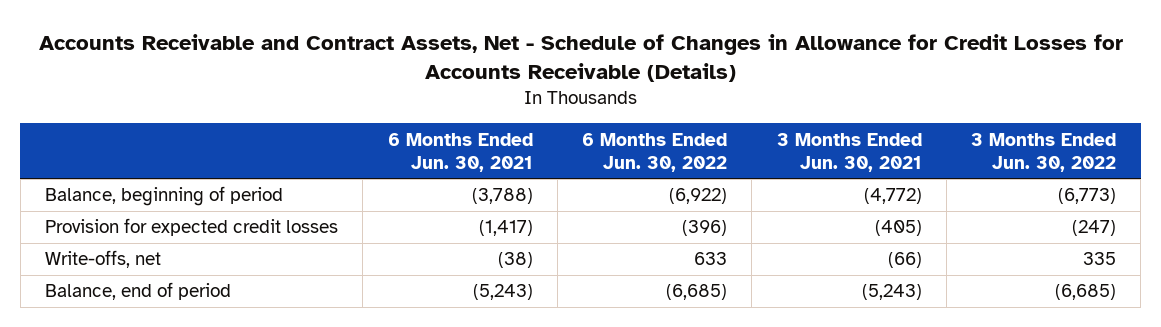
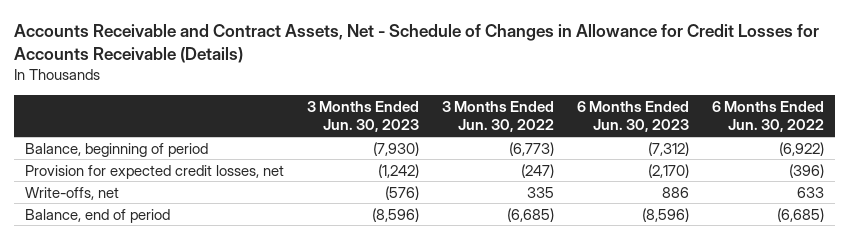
[387,132,533,172] 6 Months Ended Jun. 30, 2021 -> none
[776,132,922,172] 3 Months Ended Jun. 30, 2021 -> none
none -> [307,100,420,133] 3 Months Ended Jun. 30, 2023
none -> [576,100,689,133] 6 Months Ended Jun. 30, 2023
[45,218,339,237] Provision for expected credit losses -> [25,164,285,179] Provision for expected credit losses, net

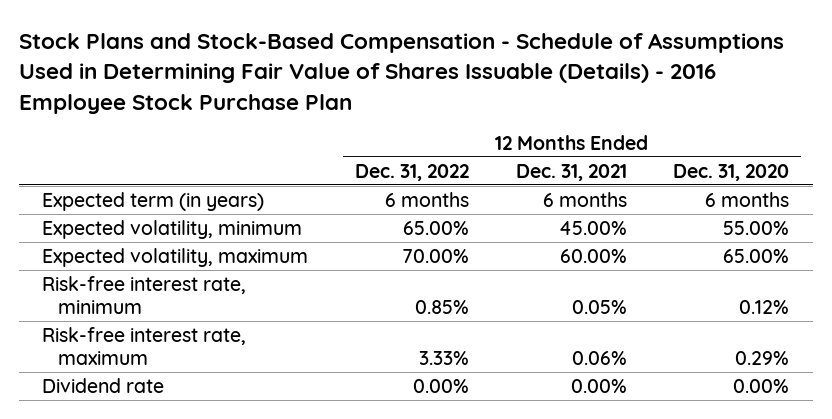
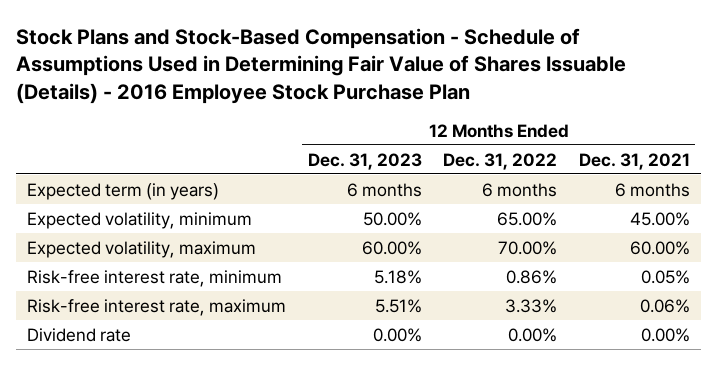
[673,163,790,181] Dec. 31, 2020 -> none
none -> [307,152,422,170] Dec. 31, 2023
[415,299,470,314] 0.85% -> [506,269,558,284] 0.86%

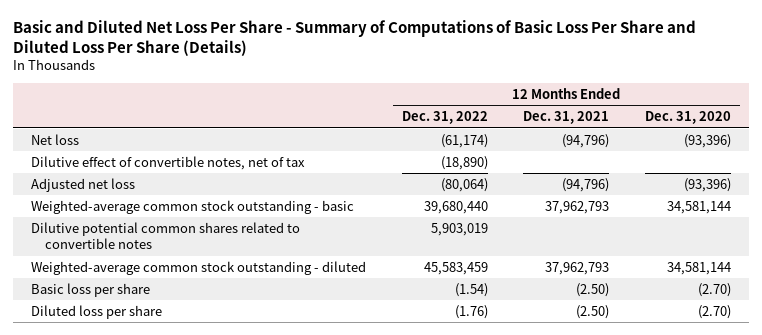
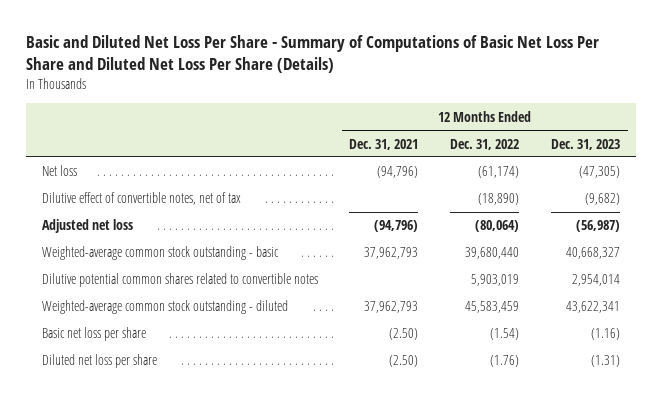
[13,20,697,57] Basic and Diluted Net Loss Per Share - Summary of Computations of Basic Loss Per Share and Diluted Loss Per Share (Details) -> [26,35,600,74] Basic and Diluted Net Loss Per Share - Summary of Computations of Basic Net Loss Per Share and Diluted Net Loss Per Share (Details)
[644,111,731,125] Dec. 31, 2020 -> none
none -> [550,138,620,150] Dec. 31, 2023
[31,282,151,297] Basic loss per share -> [41,327,146,342] Basic net loss per share
[31,304,163,319] Diluted loss per share -> [41,354,157,369] Diluted net loss per share

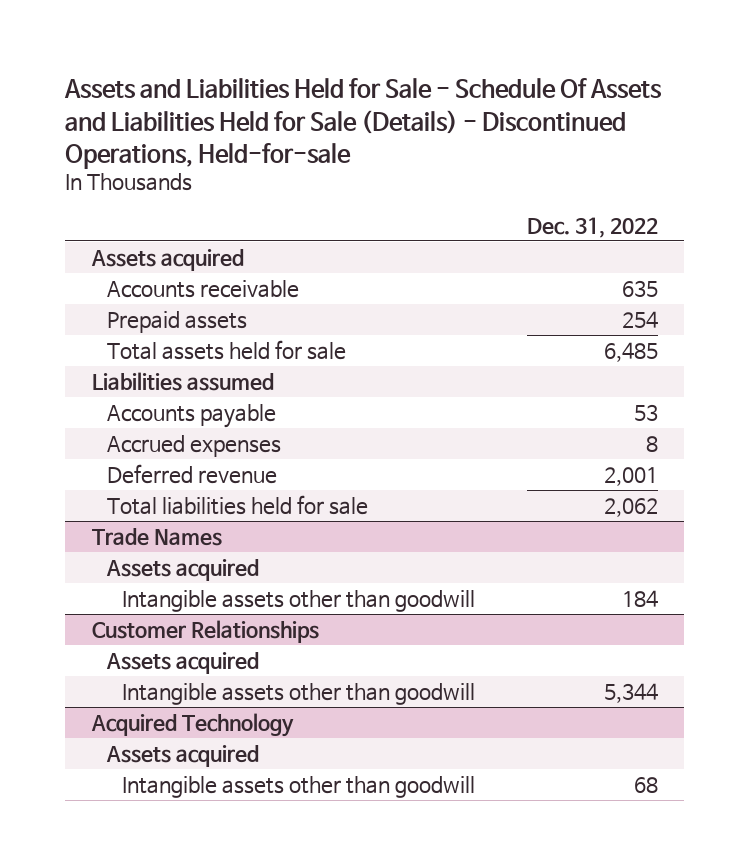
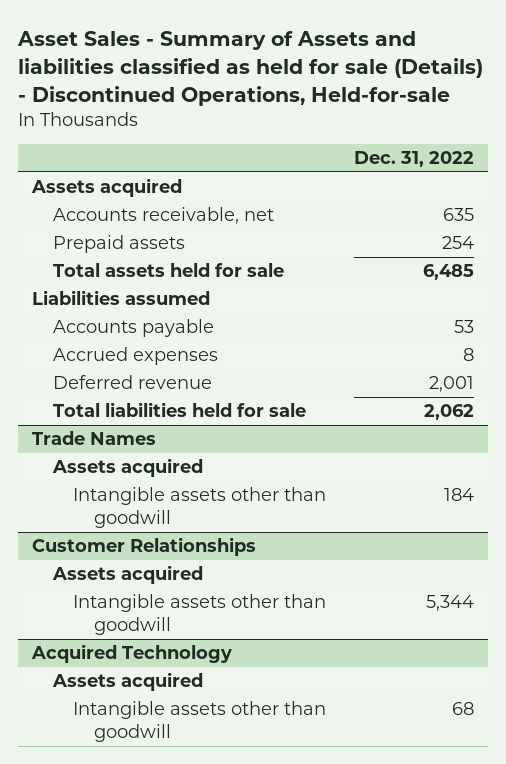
[64,78,663,169] Assets and Liabilities Held for Sale - Schedule Of Assets and Liabilities Held for Sale (Details) - Discontinued Operations, Held-for-sale -> [17,30,484,106] Asset Sales - Summary of Assets and liabilities classified as held for sale (Details) - Discontinued Operations, Held-for-sale
[106,279,299,298] Accounts receivable -> [52,207,274,225] Accounts receivable, net

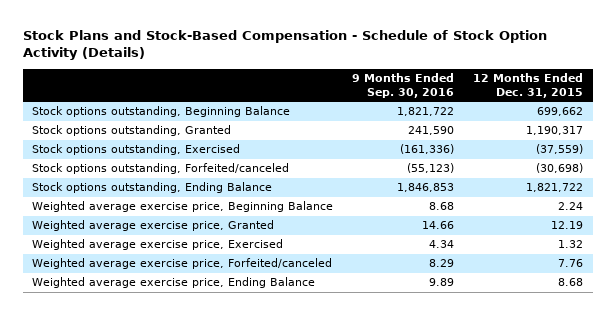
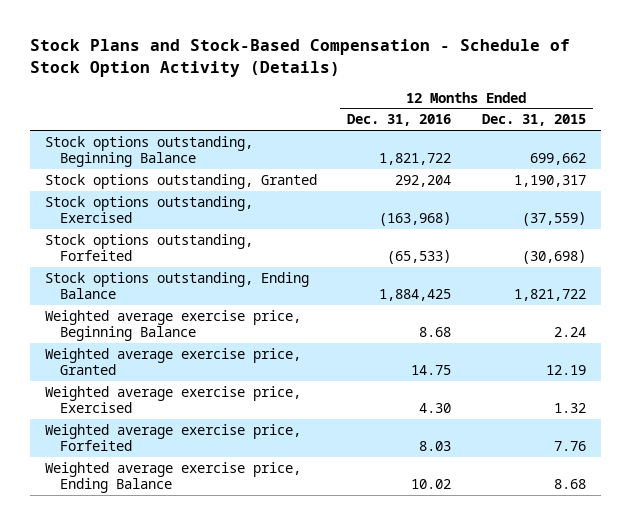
[352,73,455,99] 9 Months Ended Sep. 30, 2016 -> none
none -> [347,114,452,127] Dec. 31, 2016
[32,163,290,175] Stock options outstanding, Forfeited/canceled -> [44,233,253,262] Stock options outstanding, Forfeited
[32,258,333,270] Weighted average exercise price, Forfeited/canceled -> [44,423,301,452] Weighted average exercise price, Forfeited

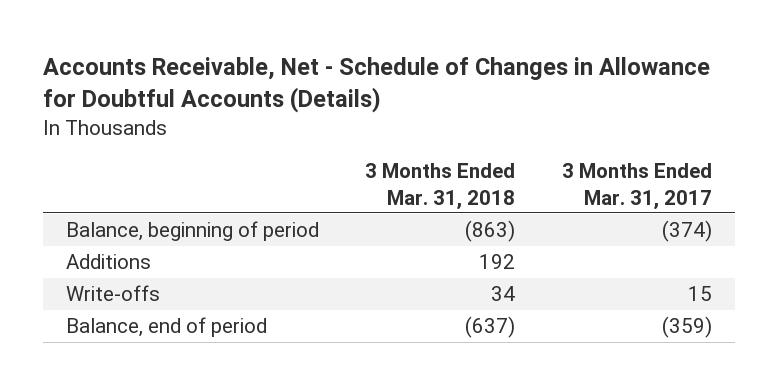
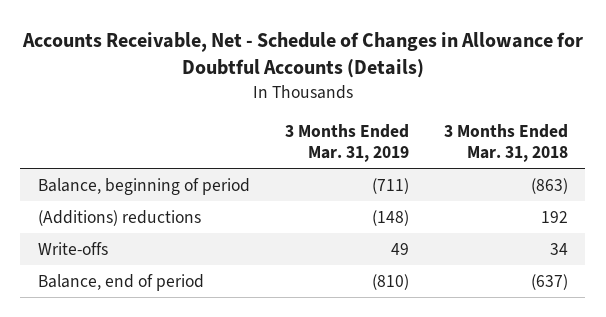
[561,163,712,210] 3 Months Ended Mar. 31, 2017 -> none
none -> [284,123,409,163] 3 Months Ended Mar. 31, 2019
[66,254,152,270] Additions -> [37,209,201,226] (Additions) reductions

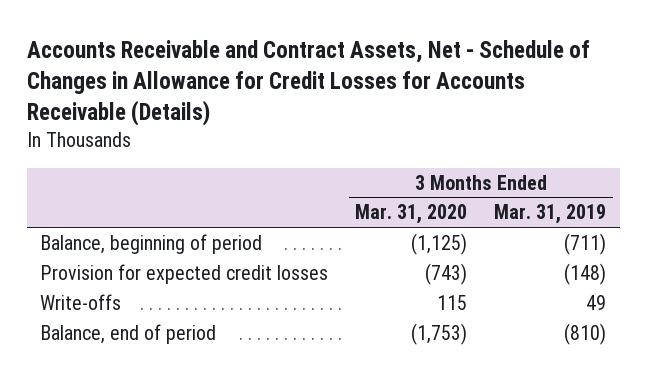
[21,32,583,79] Accounts Receivable, Net - Schedule of Changes in Allowance for Doubtful Accounts (Details) -> [26,39,590,127] Accounts Receivable and Contract Assets, Net - Schedule of Changes in Allowance for Credit Losses for Accounts Receivable (Details)
[443,123,568,163] 3 Months Ended Mar. 31, 2018 -> none
none -> [355,204,468,225] Mar. 31, 2020
[37,209,201,226] (Additions) reductions -> [40,264,329,285] Provision for expected credit losses

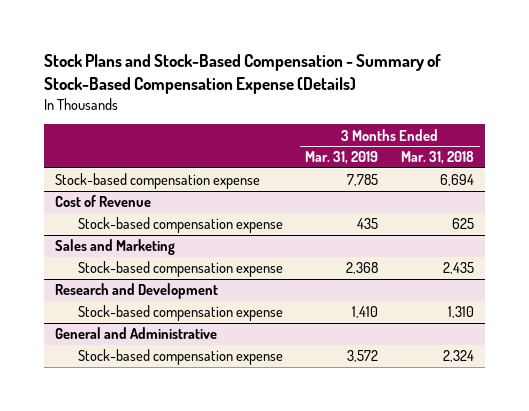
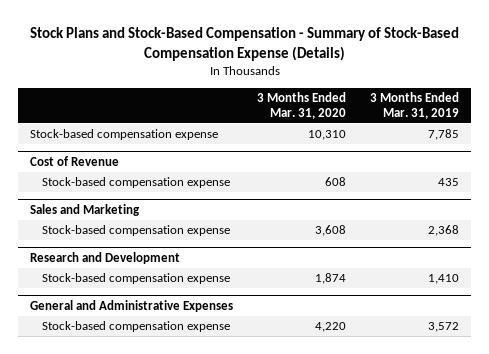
[400,151,474,165] Mar. 31, 2018 -> none
none -> [257,91,347,120] 3 Months Ended Mar. 31, 2020
[55,327,218,340] General and Administrative -> [30,299,234,312] General and Administrative Expenses

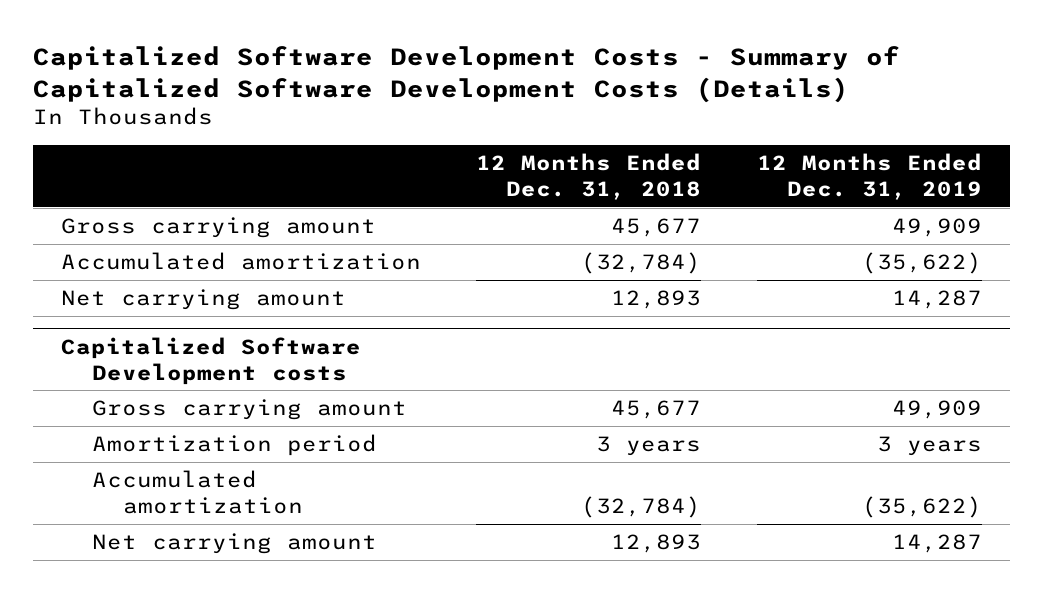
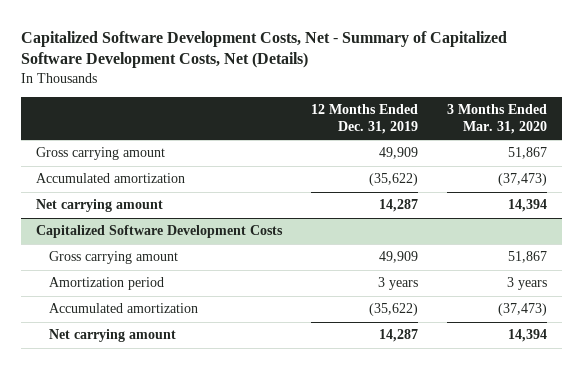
[32,45,900,103] Capitalized Software Development Costs - Summary of Capitalized Software Development Costs (Details) -> [21,30,508,69] Capitalized Software Development Costs, Net - Summary of Capitalized Software Development Costs, Net (Details)
[476,153,702,200] 12 Months Ended Dec. 31, 2018 -> none
none -> [447,104,548,135] 3 Months Ended Mar. 31, 2020
[60,336,361,385] Capitalized Software Development costs -> [35,225,283,239] Capitalized Software Development Costs

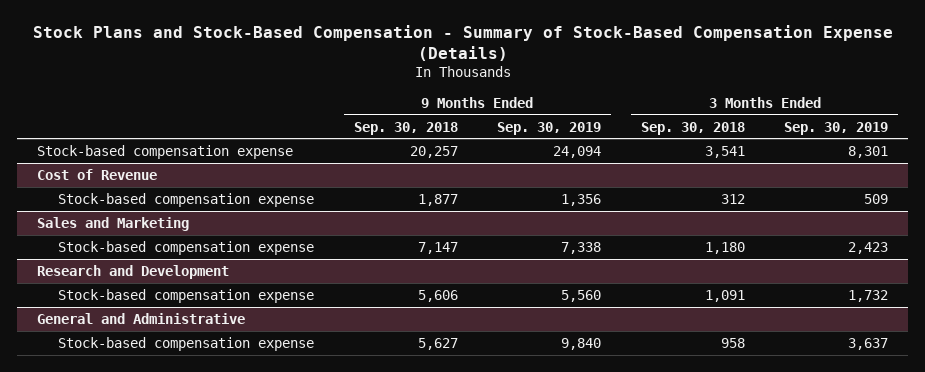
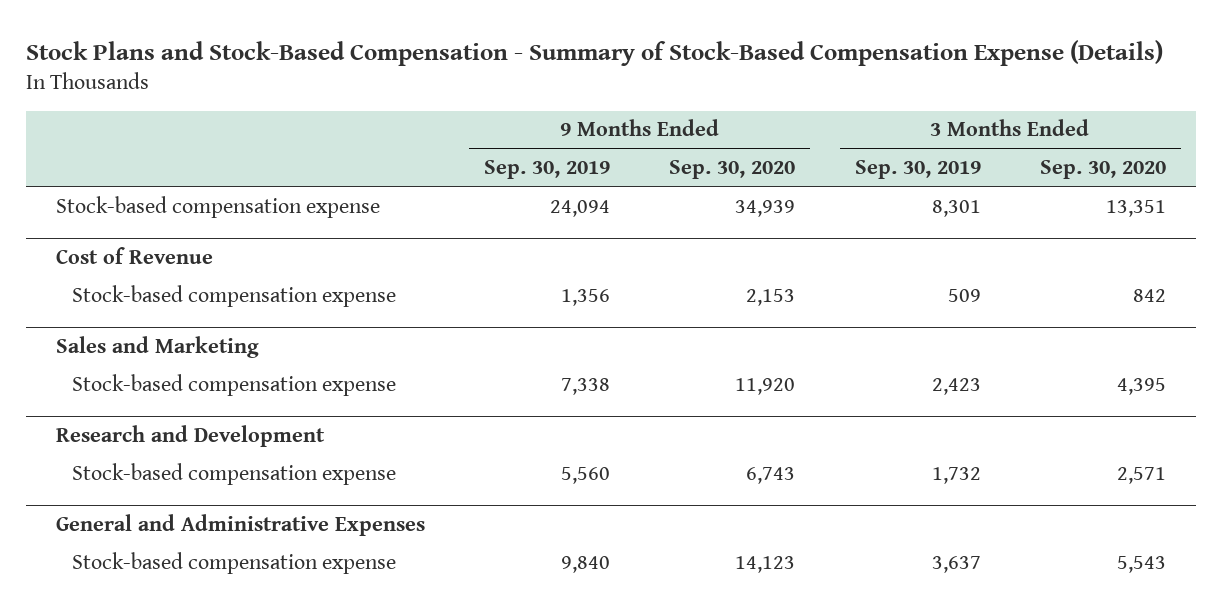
[353,121,458,135] Sep. 30, 2018 -> none
[640,121,745,135] Sep. 30, 2018 -> none
none -> [669,159,796,179] Sep. 30, 2020
none -> [1040,159,1167,179] Sep. 30, 2020
[36,312,245,324] General and Administrative -> [55,514,425,537] General and Administrative Expenses

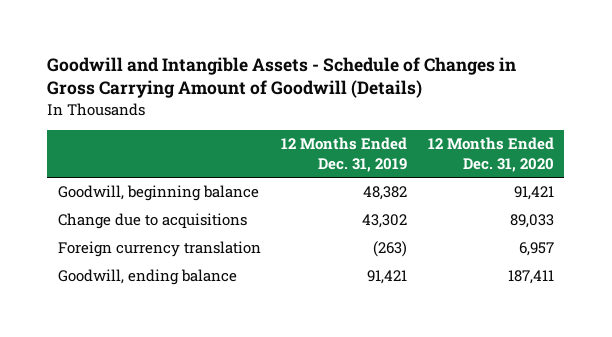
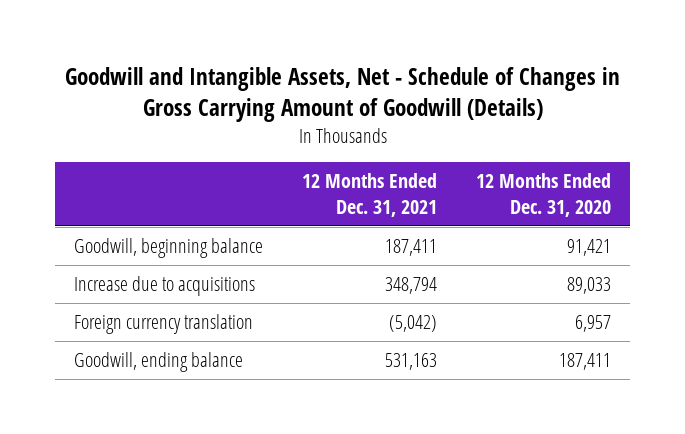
[47,56,517,99] Goodwill and Intangible Assets - Schedule of Changes in Gross Carrying Amount of Goodwill (Details) -> [64,67,620,122] Goodwill and Intangible Assets, Net - Schedule of Changes in Gross Carrying Amount of Goodwill (Details)
[281,137,408,172] 12 Months Ended Dec. 31, 2019 -> none
none -> [302,173,438,217] 12 Months Ended Dec. 31, 2021
[57,213,247,230] Change due to acquisitions -> [74,276,256,297] Increase due to acquisitions

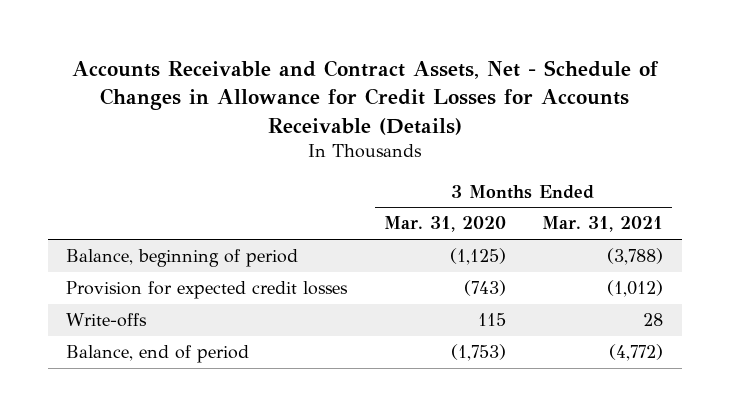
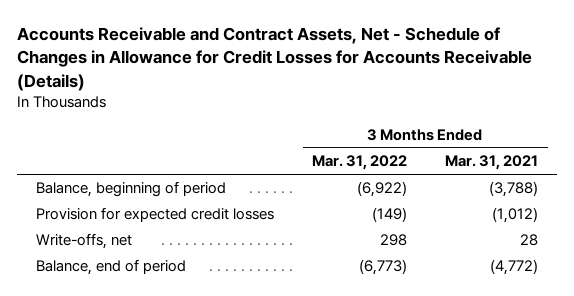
[383,216,506,233] Mar. 31, 2020 -> none
none -> [312,155,408,171] Mar. 31, 2022
[66,313,148,328] Write-offs -> [36,233,133,250] Write-offs, net

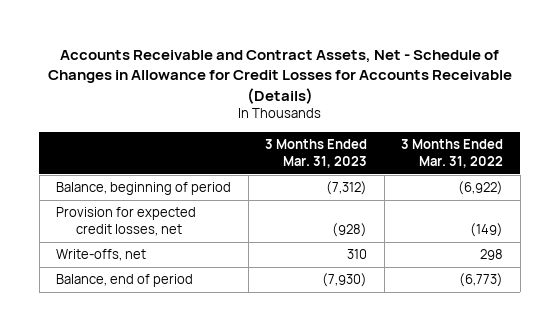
[445,155,539,171] Mar. 31, 2021 -> none
none -> [265,138,368,168] 3 Months Ended Mar. 31, 2023
[36,207,275,223] Provision for expected credit losses -> [56,207,197,237] Provision for expected credit losses, net

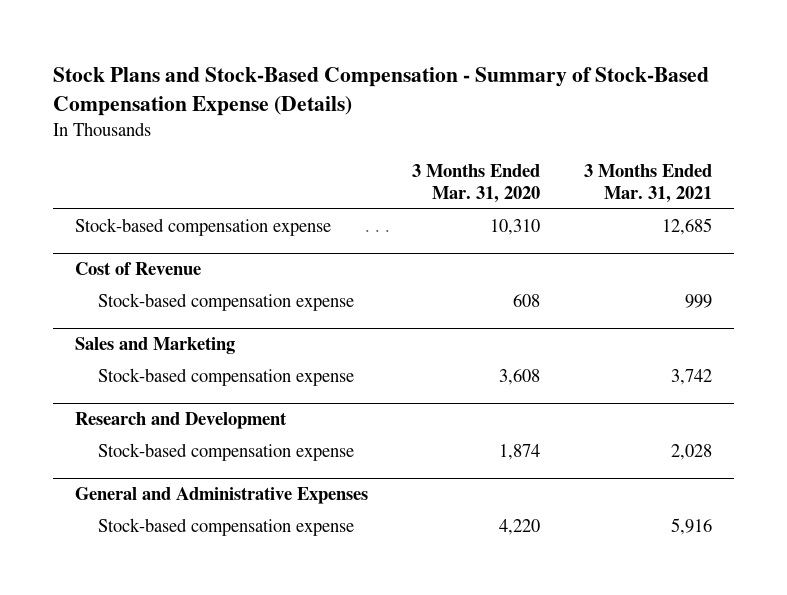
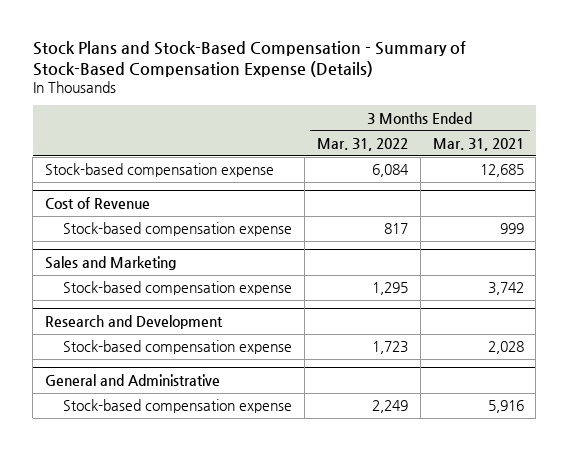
[412,164,541,204] 3 Months Ended Mar. 31, 2020 -> none
none -> [316,138,408,152] Mar. 31, 2022
[74,487,368,505] General and Administrative Expenses -> [44,373,220,386] General and Administrative

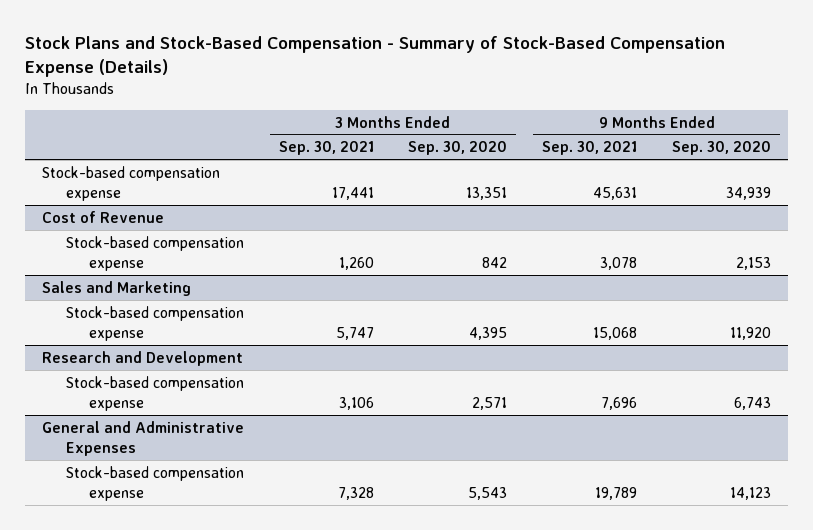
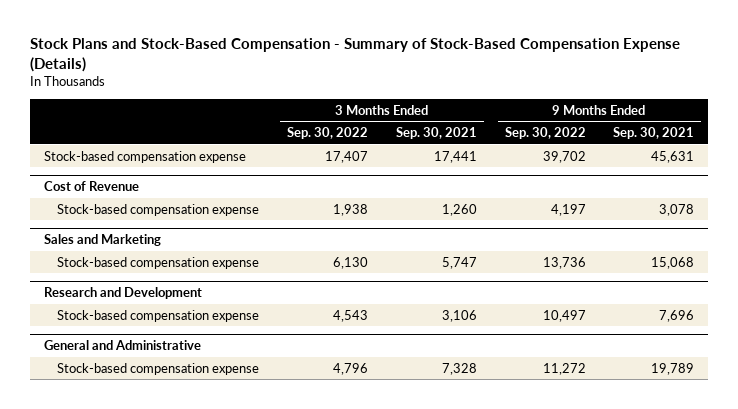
[408,141,508,156] Sep. 30, 2020 -> none
[671,141,771,156] Sep. 30, 2020 -> none
none -> [286,127,368,140] Sep. 30, 2022
none -> [504,127,586,140] Sep. 30, 2022
[41,420,244,456] General and Administrative Expenses -> [43,339,201,350] General and Administrative

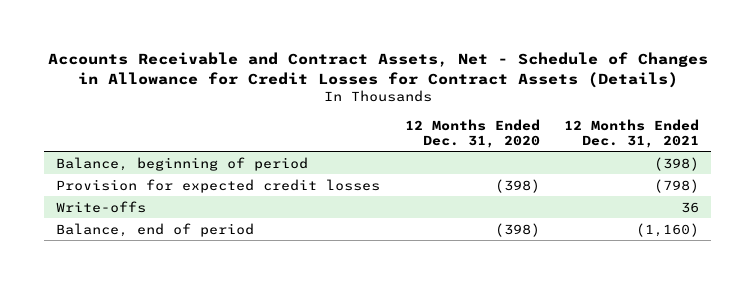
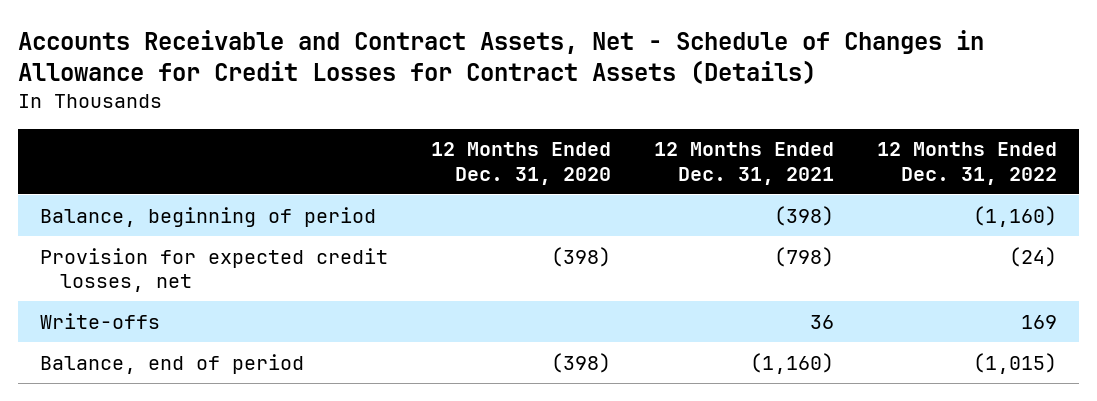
none -> [877,142,1058,185] 12 Months Ended Dec. 31, 2022
[56,178,381,193] Provision for expected credit losses -> [39,247,388,293] Provision for expected credit losses, net

